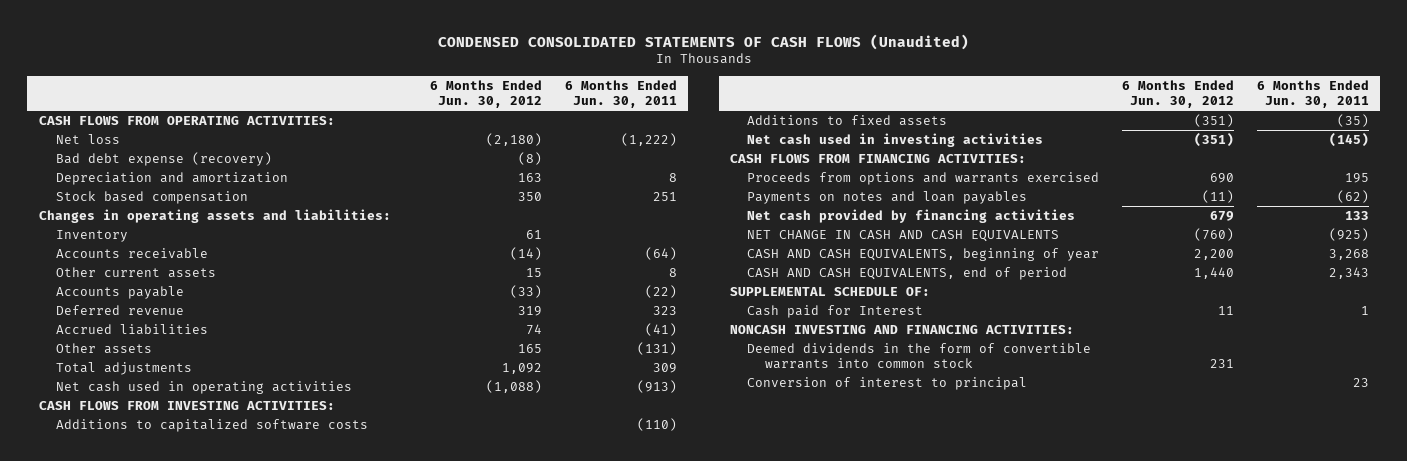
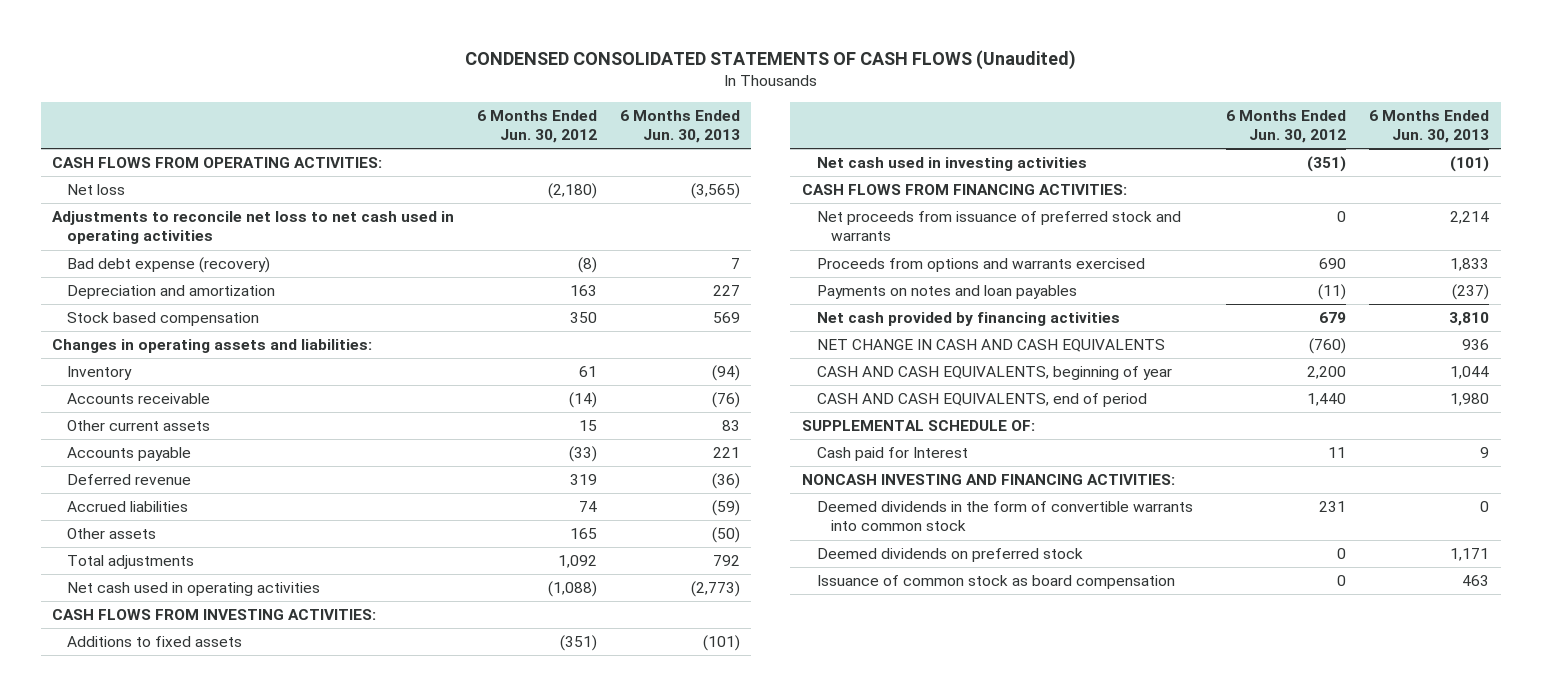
[564,79,677,108] 6 Months Ended Jun. 30, 2011 -> none
none -> [619,109,740,143] 6 Months Ended Jun. 30, 2013
none -> [52,211,455,245] Adjustments to reconcile net loss to net cash used in operating activities
[55,419,368,433] Additions to capitalized software costs -> none
none -> [816,211,1181,242] Net proceeds from issuance of preferred stock and warrants
[747,377,1028,391] Conversion of interest to principal -> none
none -> [816,548,1083,563] Deemed dividends on preferred stock
none -> [816,575,1175,590] Issuance of common stock as board compensation

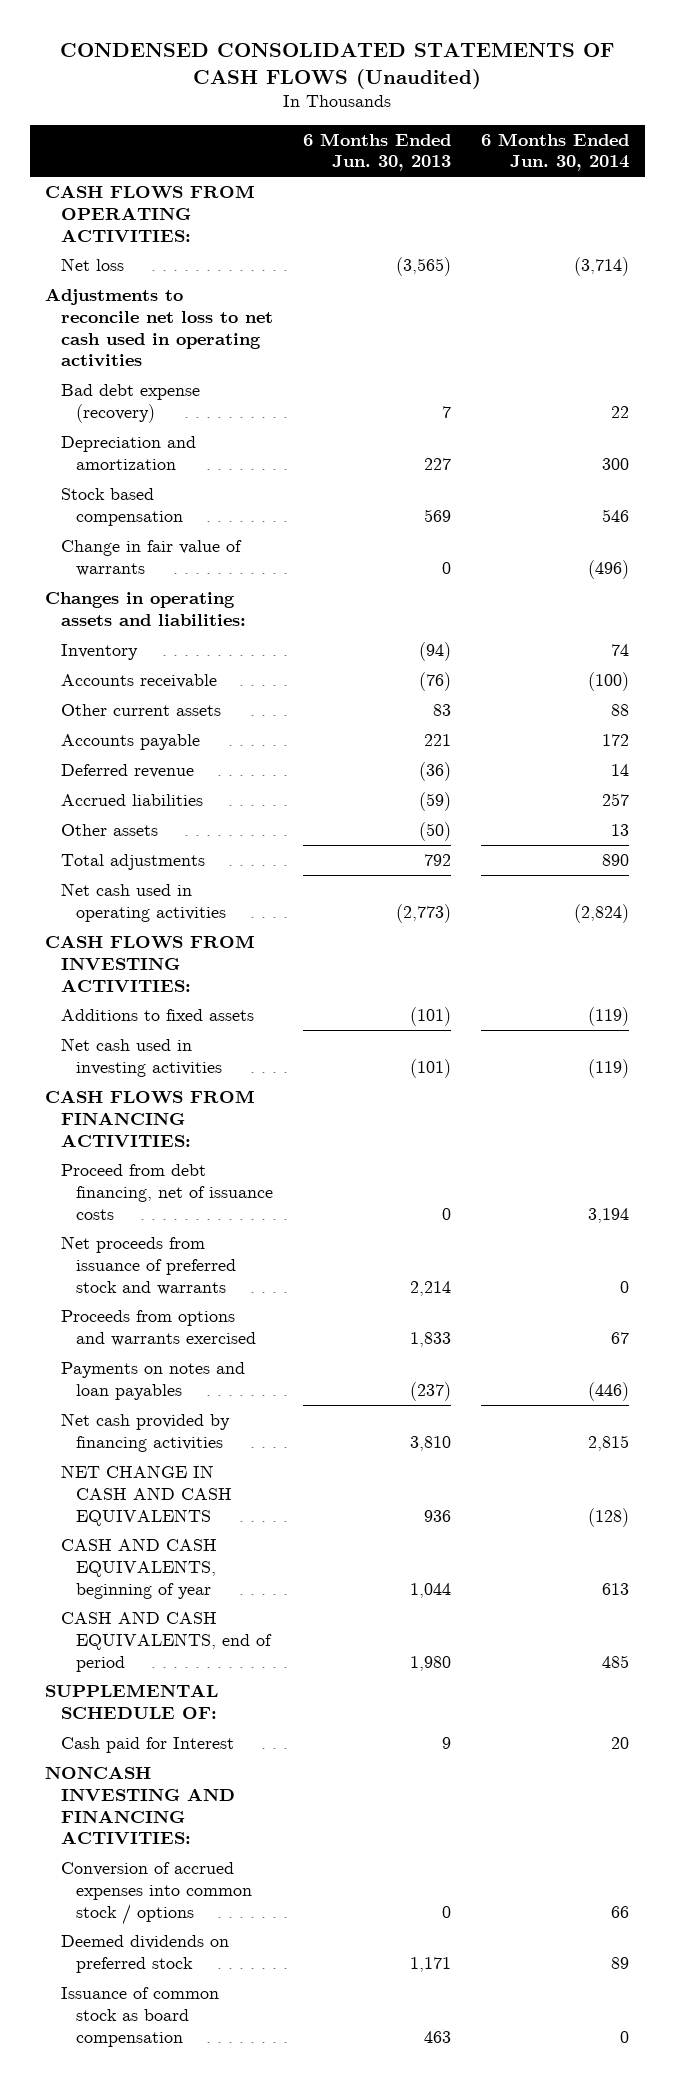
[476,109,597,143] 6 Months Ended Jun. 30, 2012 -> none
none -> [481,132,630,172] 6 Months Ended Jun. 30, 2014
none -> [60,539,242,576] Change in fair value of warrants
none -> [60,1163,273,1220] Proceed from debt financing, net of issuance costs
[816,501,1193,532] Deemed dividends in the form of convertible warrants into common stock -> [60,1861,252,1925] Conversion of accrued expenses into common stock / options

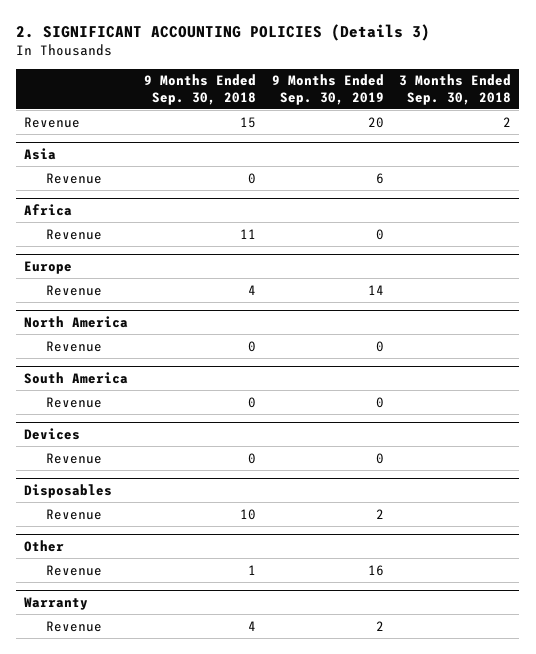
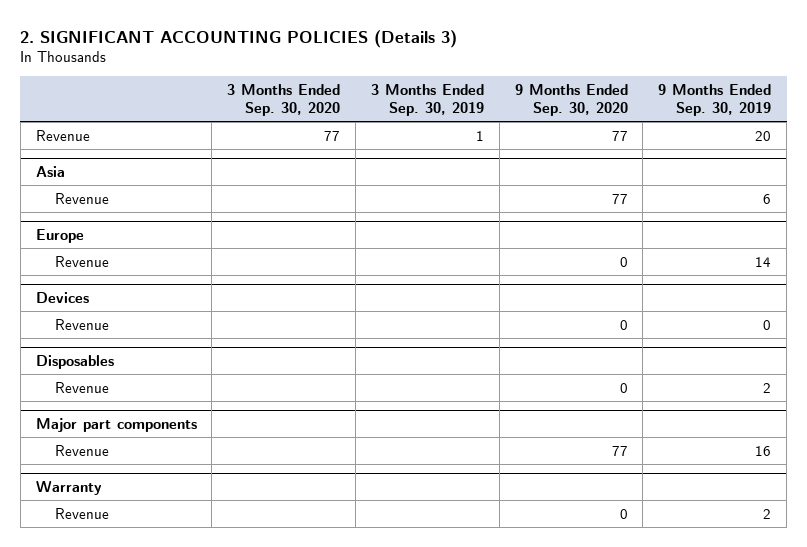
[143,74,256,105] 9 Months Ended Sep. 30, 2018 -> none
[399,74,512,105] 3 Months Ended Sep. 30, 2018 -> none
none -> [227,83,341,116] 3 Months Ended Sep. 30, 2020
none -> [370,83,484,116] 3 Months Ended Sep. 30, 2019
none -> [514,83,628,116] 9 Months Ended Sep. 30, 2020
[24,203,73,216] Africa -> none
[45,228,102,240] Revenue -> none
[24,315,129,328] North America -> none
[45,340,102,352] Revenue -> none
[24,371,129,384] South America -> none
[45,396,102,408] Revenue -> none
[24,539,65,552] Other -> none
none -> [35,417,197,432] Major part components

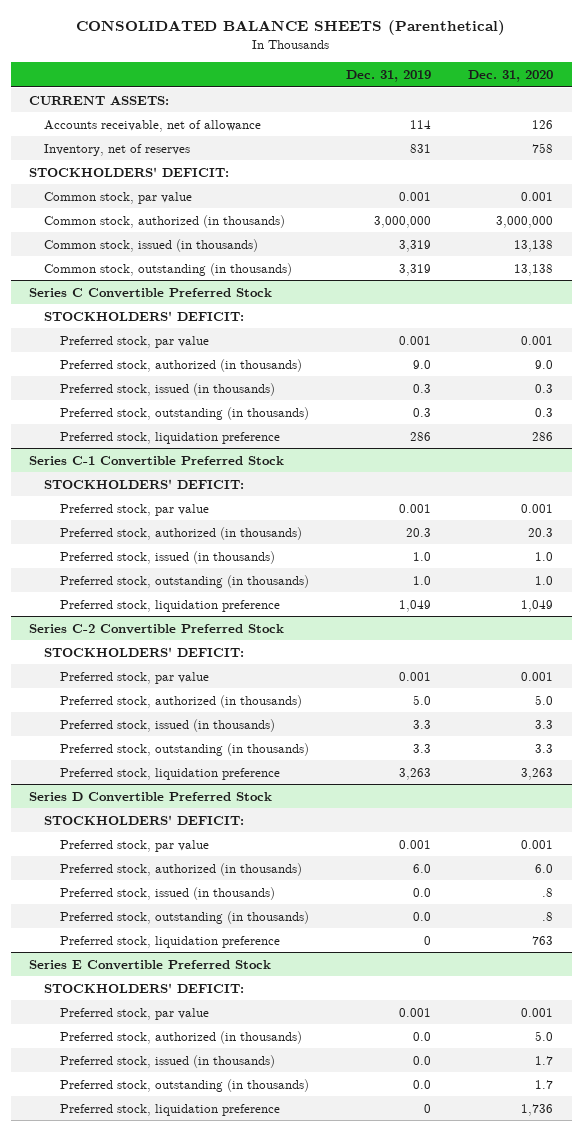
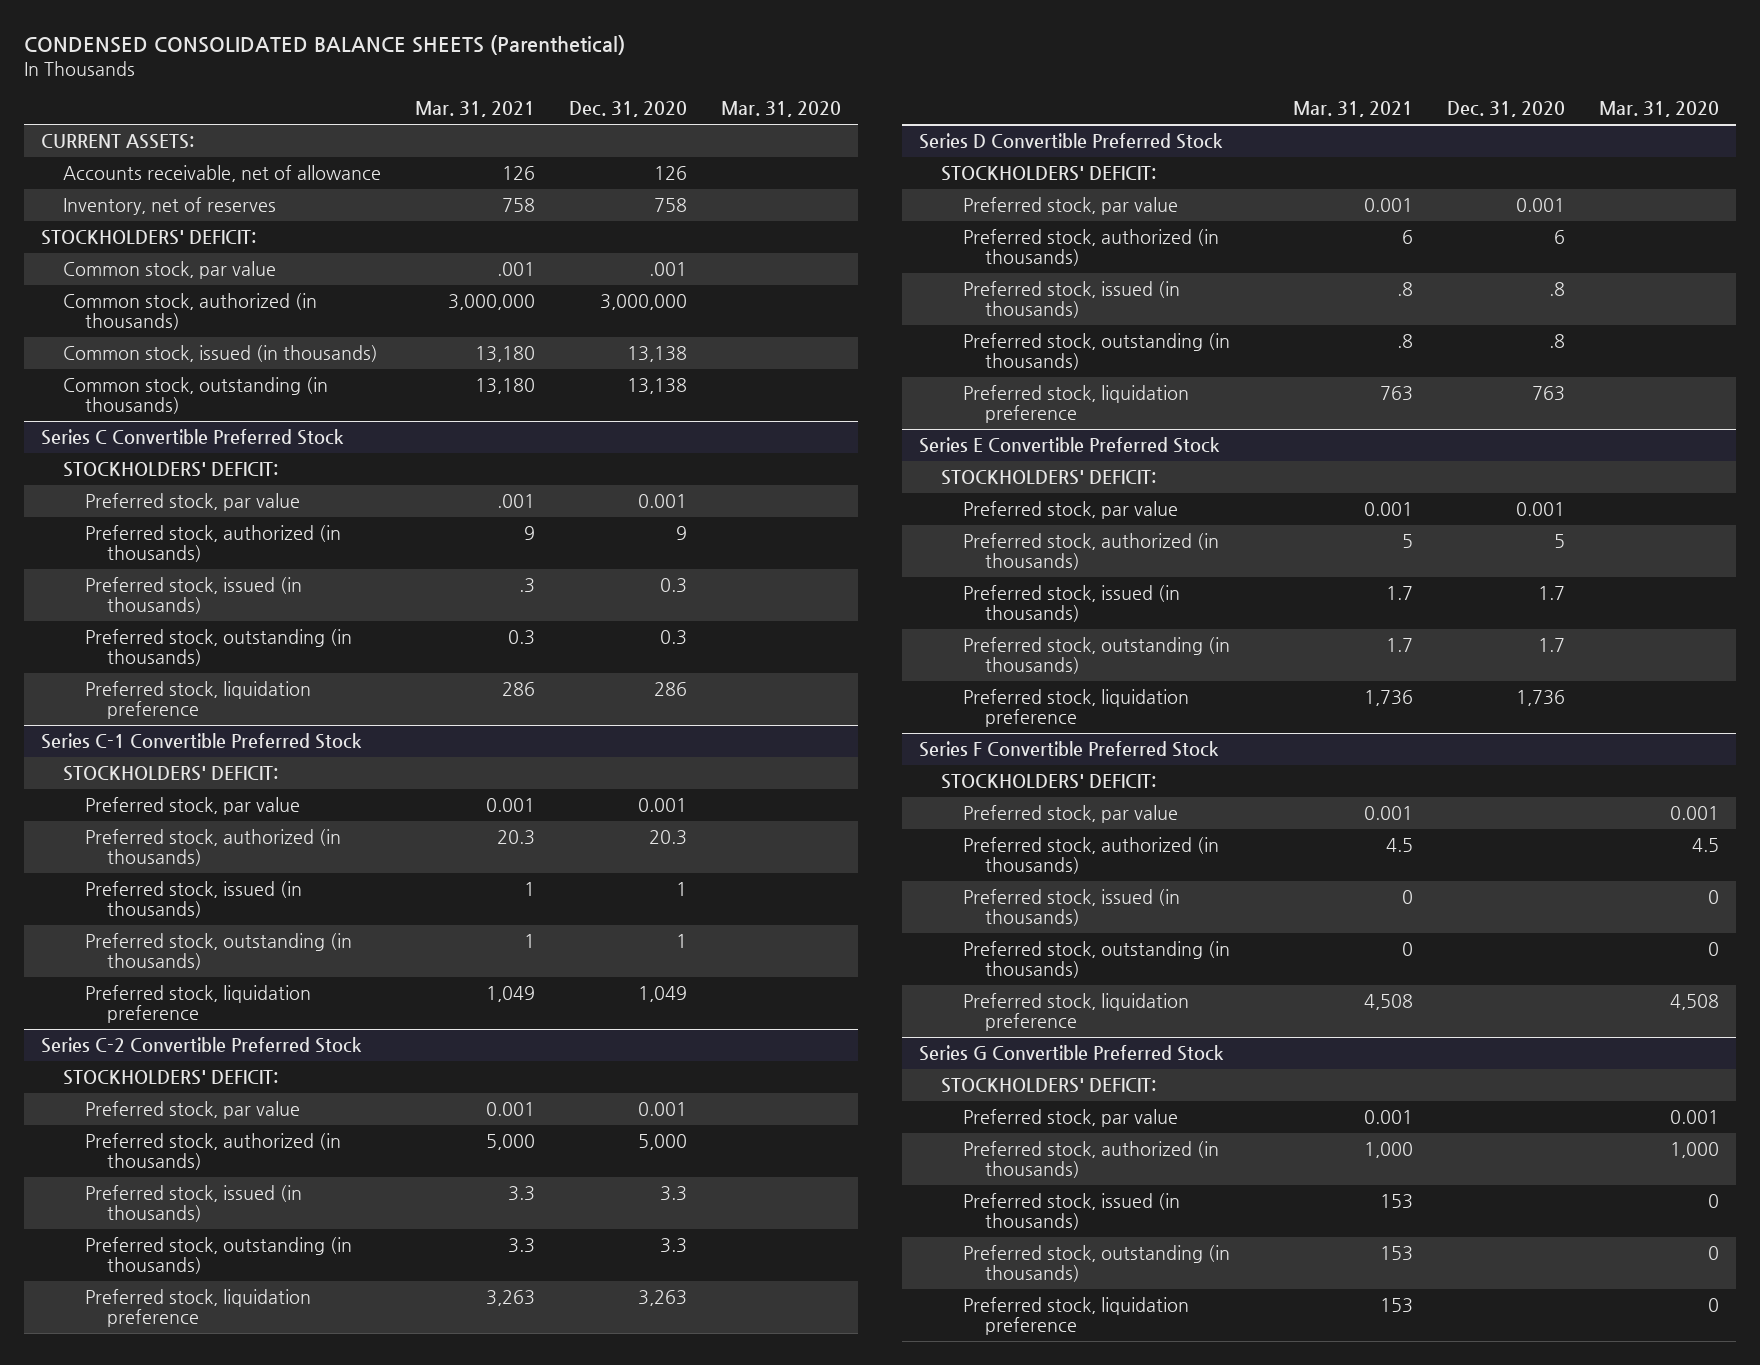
[76,20,506,36] CONSOLIDATED BALANCE SHEETS (Parenthetical) -> [24,35,626,56] CONDENSED CONSOLIDATED BALANCE SHEETS (Parenthetical)
[345,70,431,83] Dec. 31, 2019 -> none
none -> [415,101,536,118] Mar. 31, 2021
none -> [721,101,842,118] Mar. 31, 2020
[521,191,554,201] 0.001 -> [649,262,688,277] .001
[535,359,554,369] 9.0 -> [676,526,688,541] 9
[535,551,554,561] 1.0 -> [676,882,688,897] 1
[535,575,554,585] 1.0 -> [676,934,688,949] 1
[535,694,554,705] 5.0 -> [638,1134,688,1151] 5,000
[535,863,554,873] 6.0 -> [1553,230,1565,245] 6
[535,1030,554,1041] 5.0 -> [1553,534,1565,549] 5
none -> [918,741,1219,758] Series F Convertible Preferred Stock
none -> [940,774,1156,790] STOCKHOLDERS' DEFICIT:
none -> [962,805,1178,824] Preferred stock, par value
none -> [962,837,1219,875] Preferred stock, authorized (in thousands)
none -> [962,889,1180,927] Preferred stock, issued (in thousands)
none -> [962,941,1230,979] Preferred stock, outstanding (in thousands)
none -> [962,993,1189,1032] Preferred stock, liquidation preference
none -> [918,1045,1224,1062] Series G Convertible Preferred Stock
none -> [940,1078,1156,1094] STOCKHOLDERS' DEFICIT:
none -> [962,1109,1178,1128] Preferred stock, par value
none -> [962,1141,1219,1179] Preferred stock, authorized (in thousands)
none -> [962,1193,1180,1231] Preferred stock, issued (in thousands)
none -> [962,1245,1230,1283] Preferred stock, outstanding (in thousands)
none -> [962,1297,1189,1336] Preferred stock, liquidation preference

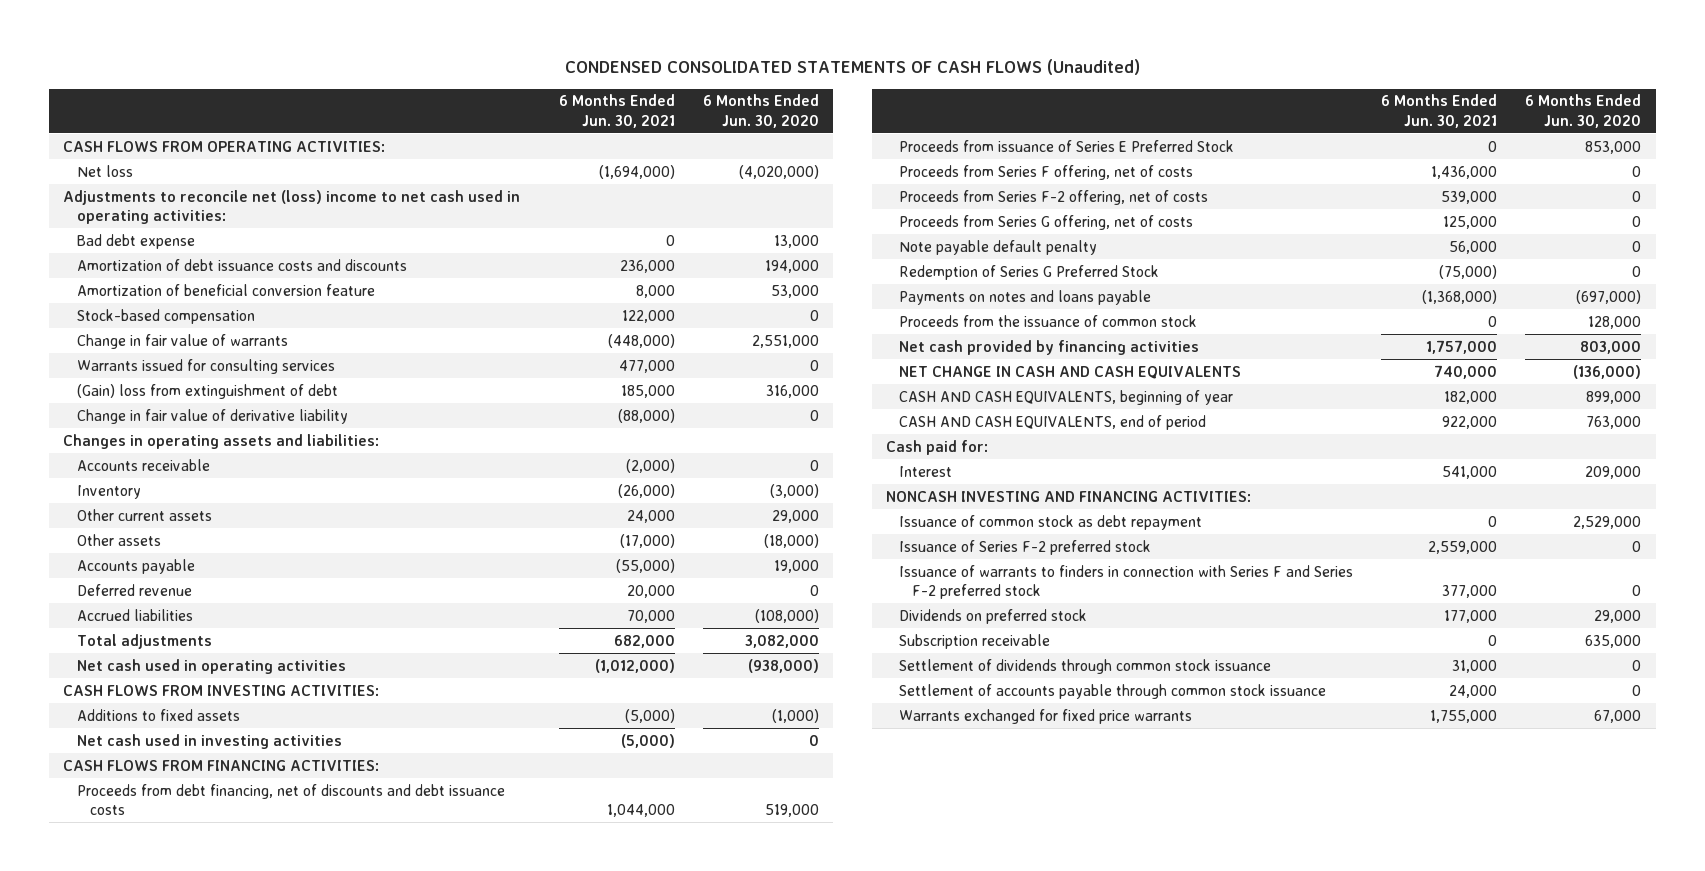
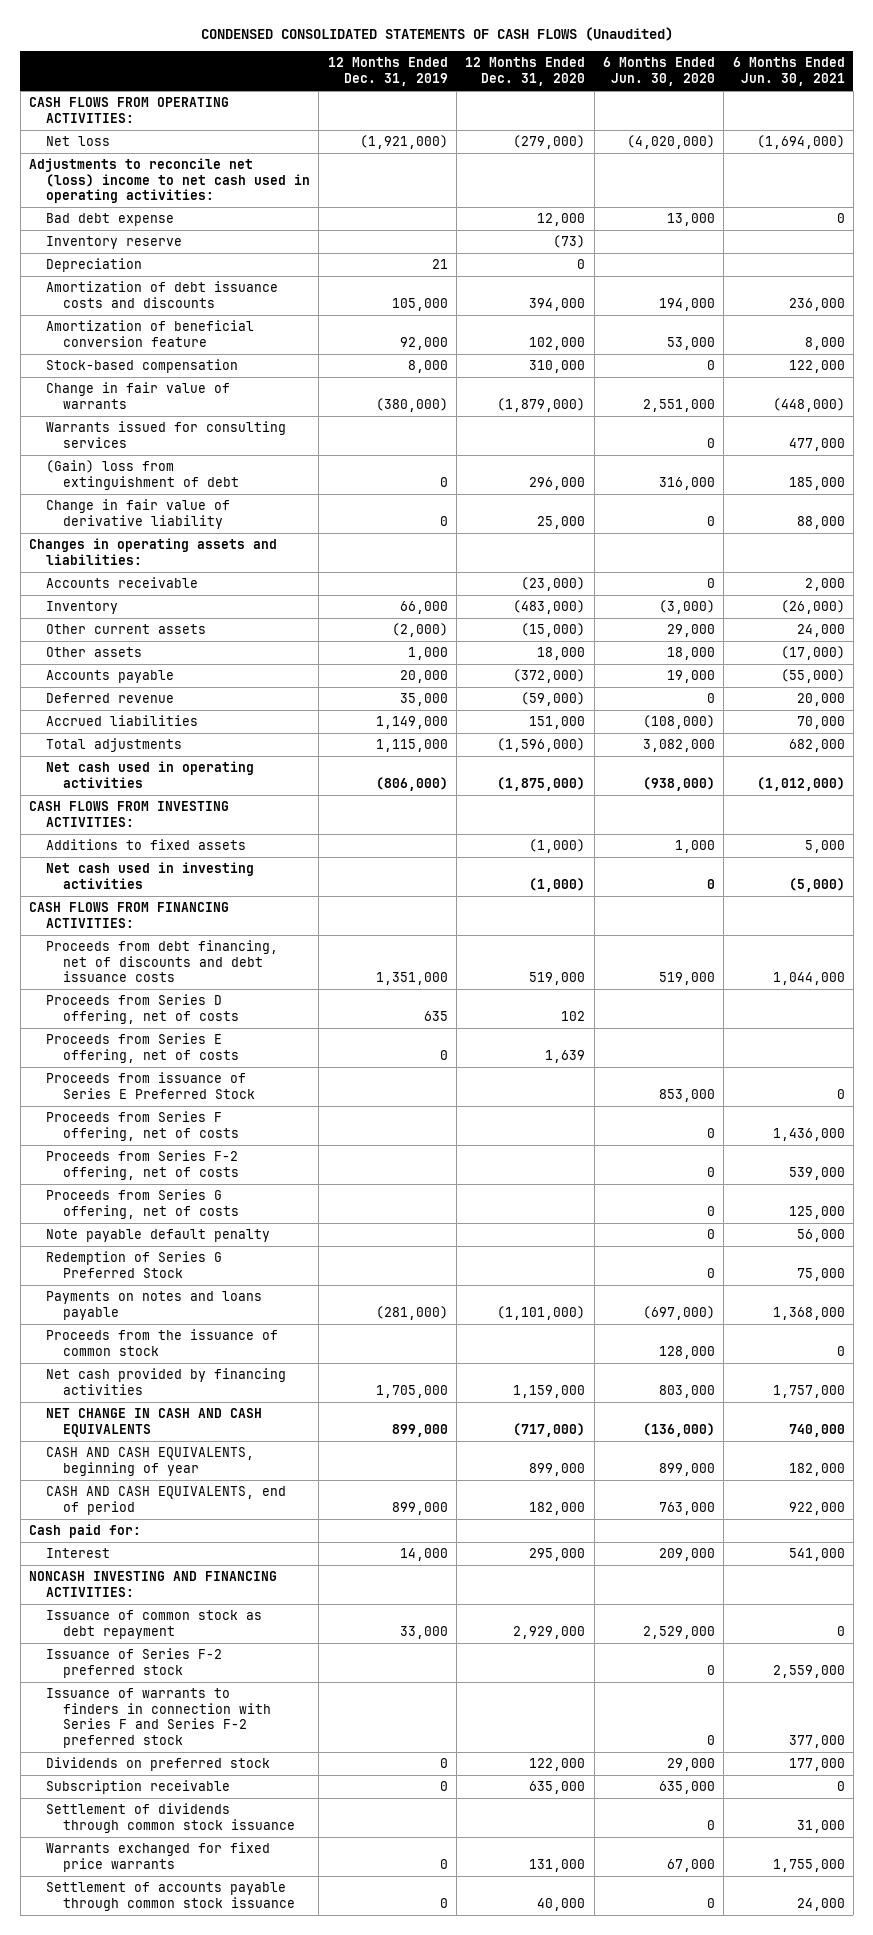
none -> [327,57,448,87] 12 Months Ended Dec. 31, 2019
none -> [465,57,586,87] 12 Months Ended Dec. 31, 2020
none -> [45,236,182,250] Inventory reserve
none -> [45,258,142,273] Depreciation
[617,408,675,423] (88,000) -> [796,515,845,529] 88,000
[625,458,675,473] (2,000) -> [804,578,845,592] 2,000
[764,533,820,548] (18,000) -> [666,647,715,661] 18,000
[624,708,675,723] (5,000) -> [804,840,845,854] 5,000
[772,708,820,723] (1,000) -> [674,840,715,854] 1,000
none -> [45,994,240,1024] Proceeds from Series D offering, net of costs
none -> [45,1033,240,1063] Proceeds from Series E offering, net of costs
[1439,264,1498,279] (75,000) -> [796,1267,845,1281] 75,000
[1422,289,1498,304] (1,368,000) -> [772,1306,845,1320] 1,368,000
[898,683,1326,699] Settlement of accounts payable through common stock issuance -> [45,1882,296,1911] Settlement of accounts payable through common stock issuance

